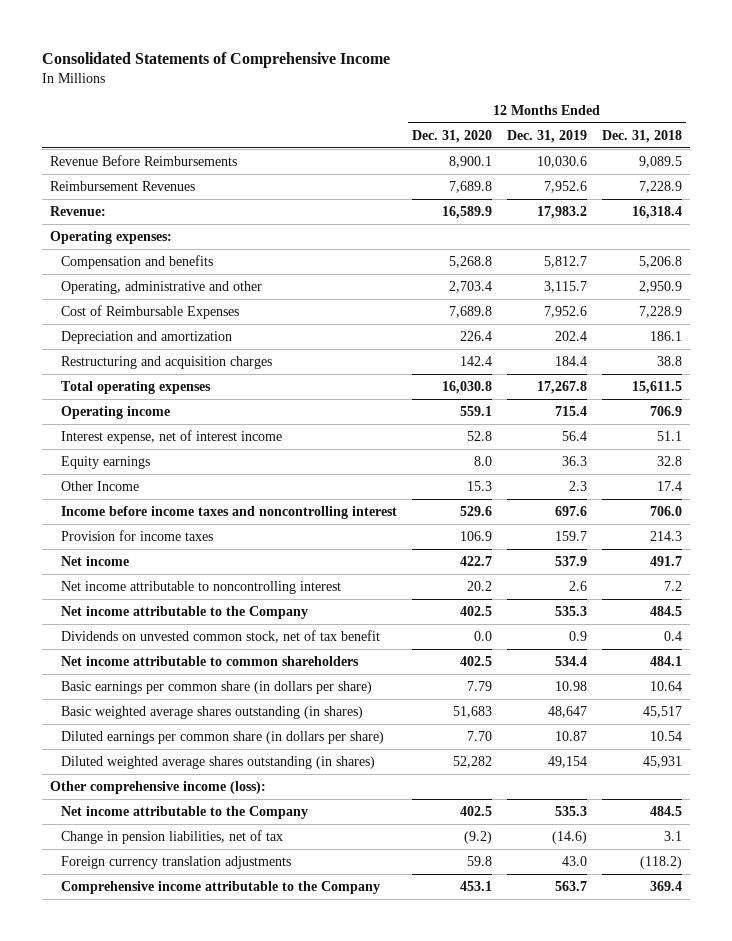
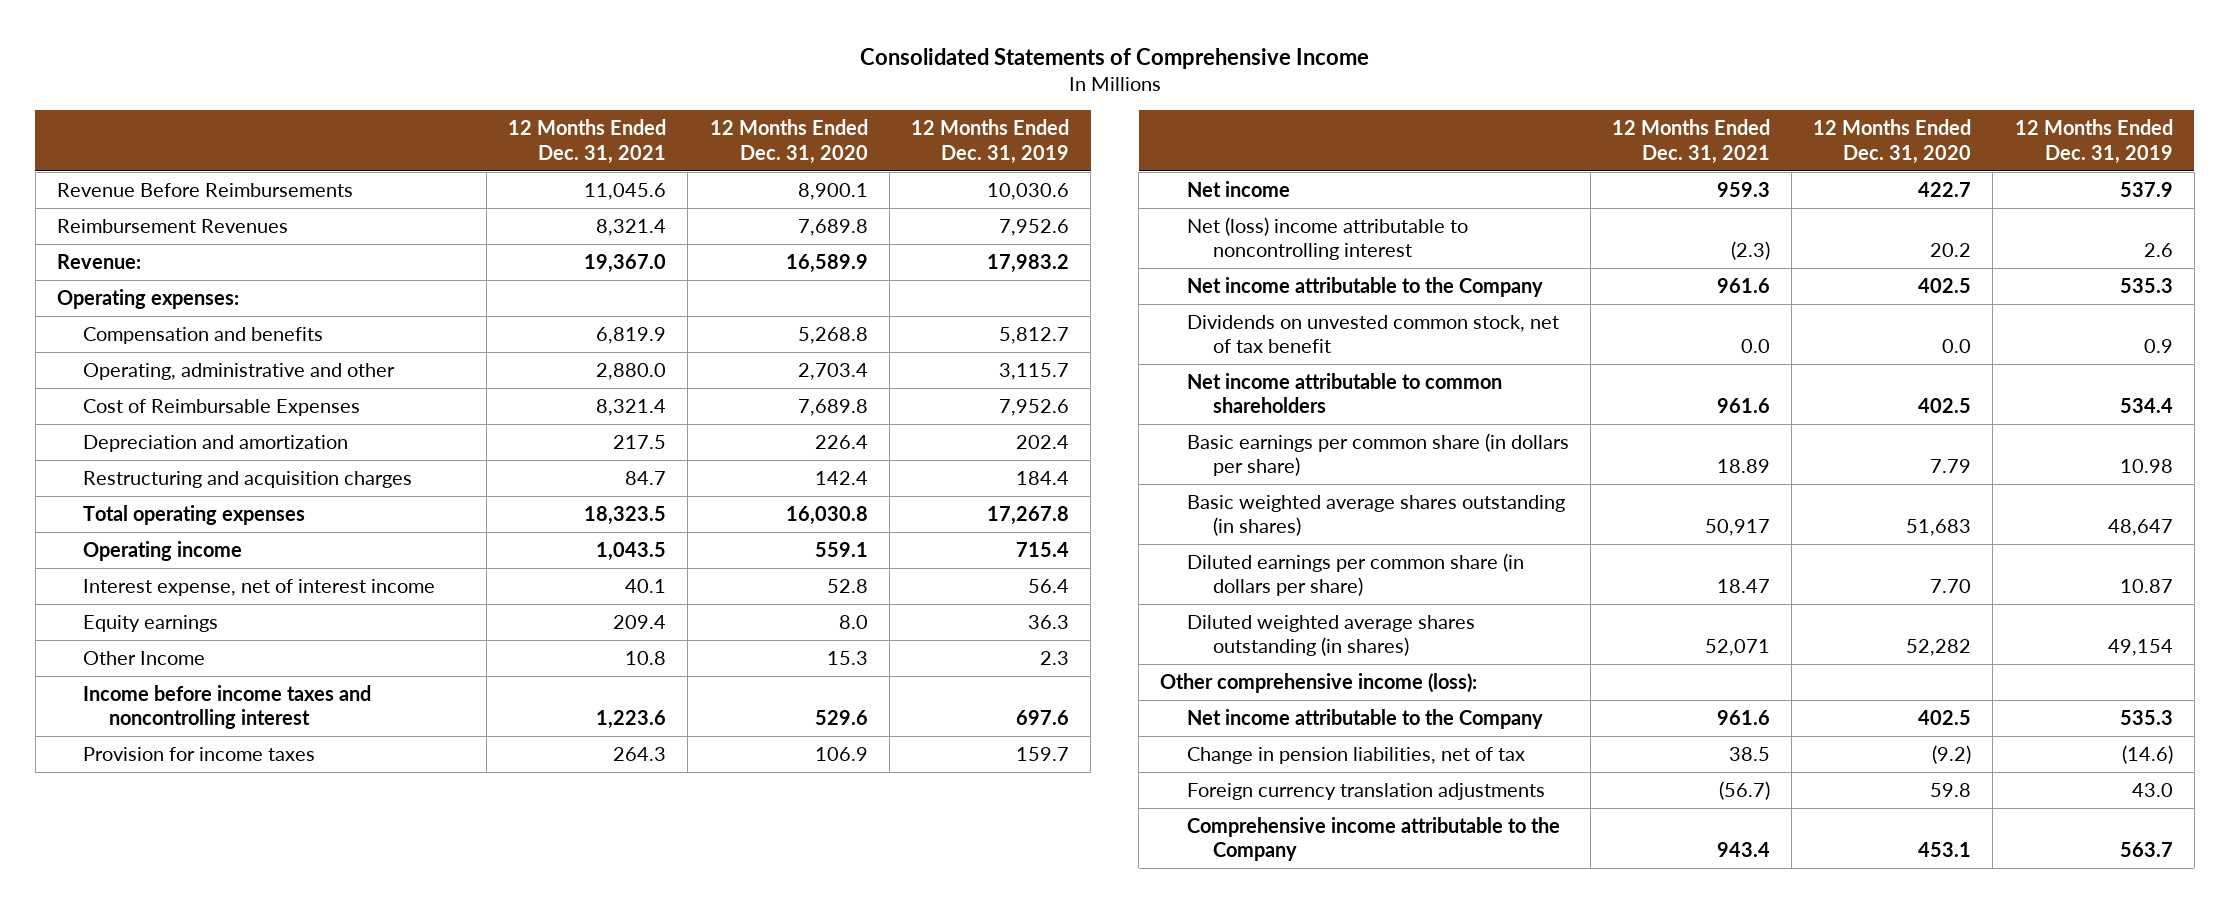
[602,129,683,143] Dec. 31, 2018 -> none
none -> [508,119,667,164] 12 Months Ended Dec. 31, 2021
[60,581,341,595] Net income attributable to noncontrolling interest -> [1186,216,1468,261] Net (loss) income attributable to noncontrolling interest

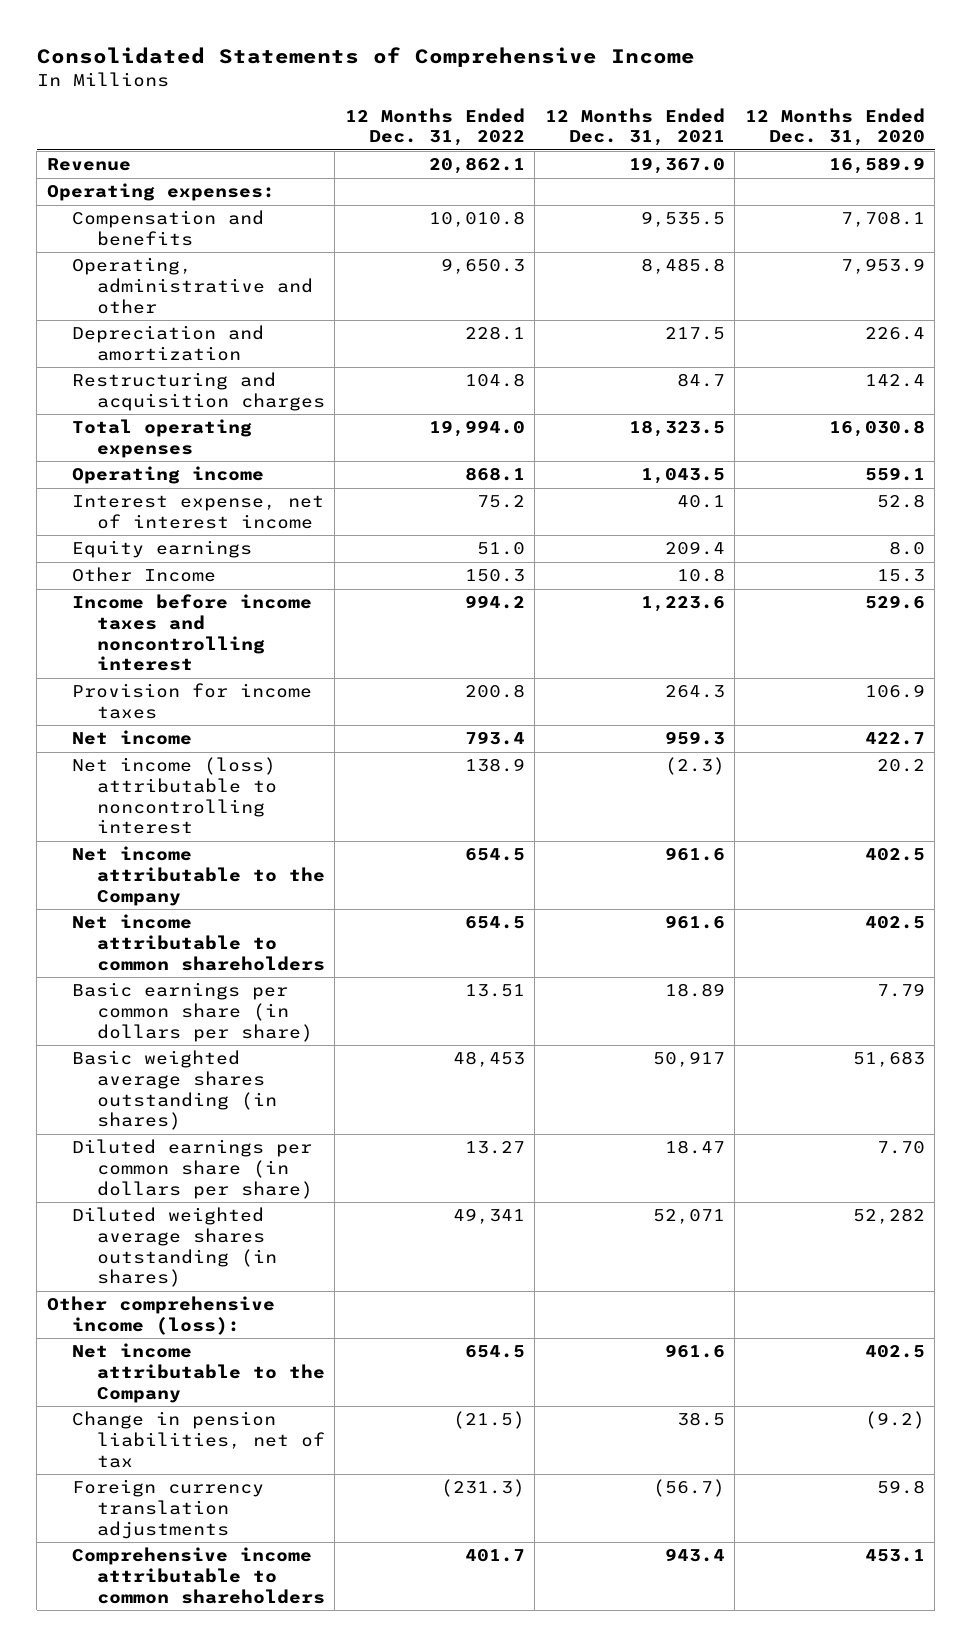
[910,119,1069,164] 12 Months Ended Dec. 31, 2019 -> none
none -> [344,107,525,147] 12 Months Ended Dec. 31, 2022
[56,182,353,197] Revenue Before Reimbursements -> none
[56,218,288,233] Reimbursement Revenues -> none
[56,253,141,269] Revenue: -> [46,158,131,172] Revenue
[82,398,360,416] Cost of Reimbursable Expenses -> none
[596,326,667,344] 6,819.9 -> [640,211,725,228] 9,535.5
[797,326,868,344] 5,268.8 -> [840,211,925,228] 7,708.1
[596,362,667,380] 2,880.0 -> [640,258,725,275] 8,485.8
[797,362,868,380] 2,703.4 -> [840,258,925,275] 7,953.9
[1186,216,1468,261] Net (loss) income attributable to noncontrolling interest -> [71,757,277,835] Net income (loss) attributable to noncontrolling interest
[1186,314,1559,354] Dividends on unvested common stock, net of tax benefit -> none
[1186,816,1560,862] Comprehensive income attributable to the Company -> [71,1547,325,1604] Comprehensive income attributable to common shareholders

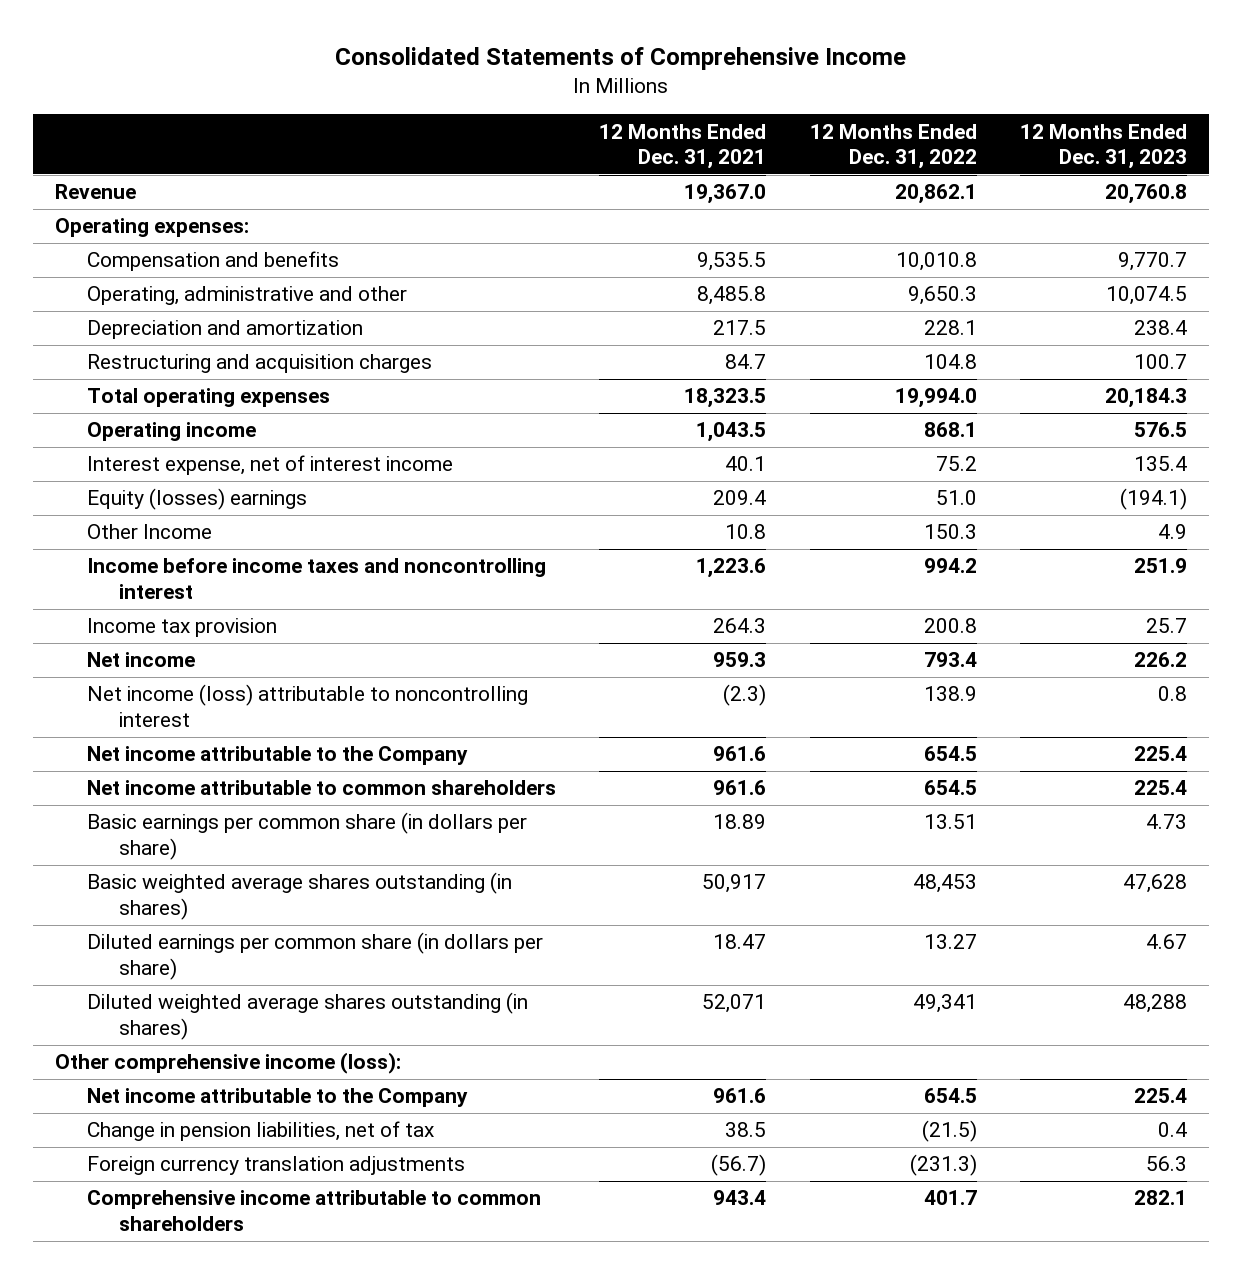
[744,107,925,147] 12 Months Ended Dec. 31, 2020 -> none
none -> [1020,123,1188,170] 12 Months Ended Dec. 31, 2023
[71,540,252,559] Equity earnings -> [86,488,307,511] Equity (losses) earnings
[71,683,312,719] Provision for income taxes -> [86,618,277,638] Income tax provision

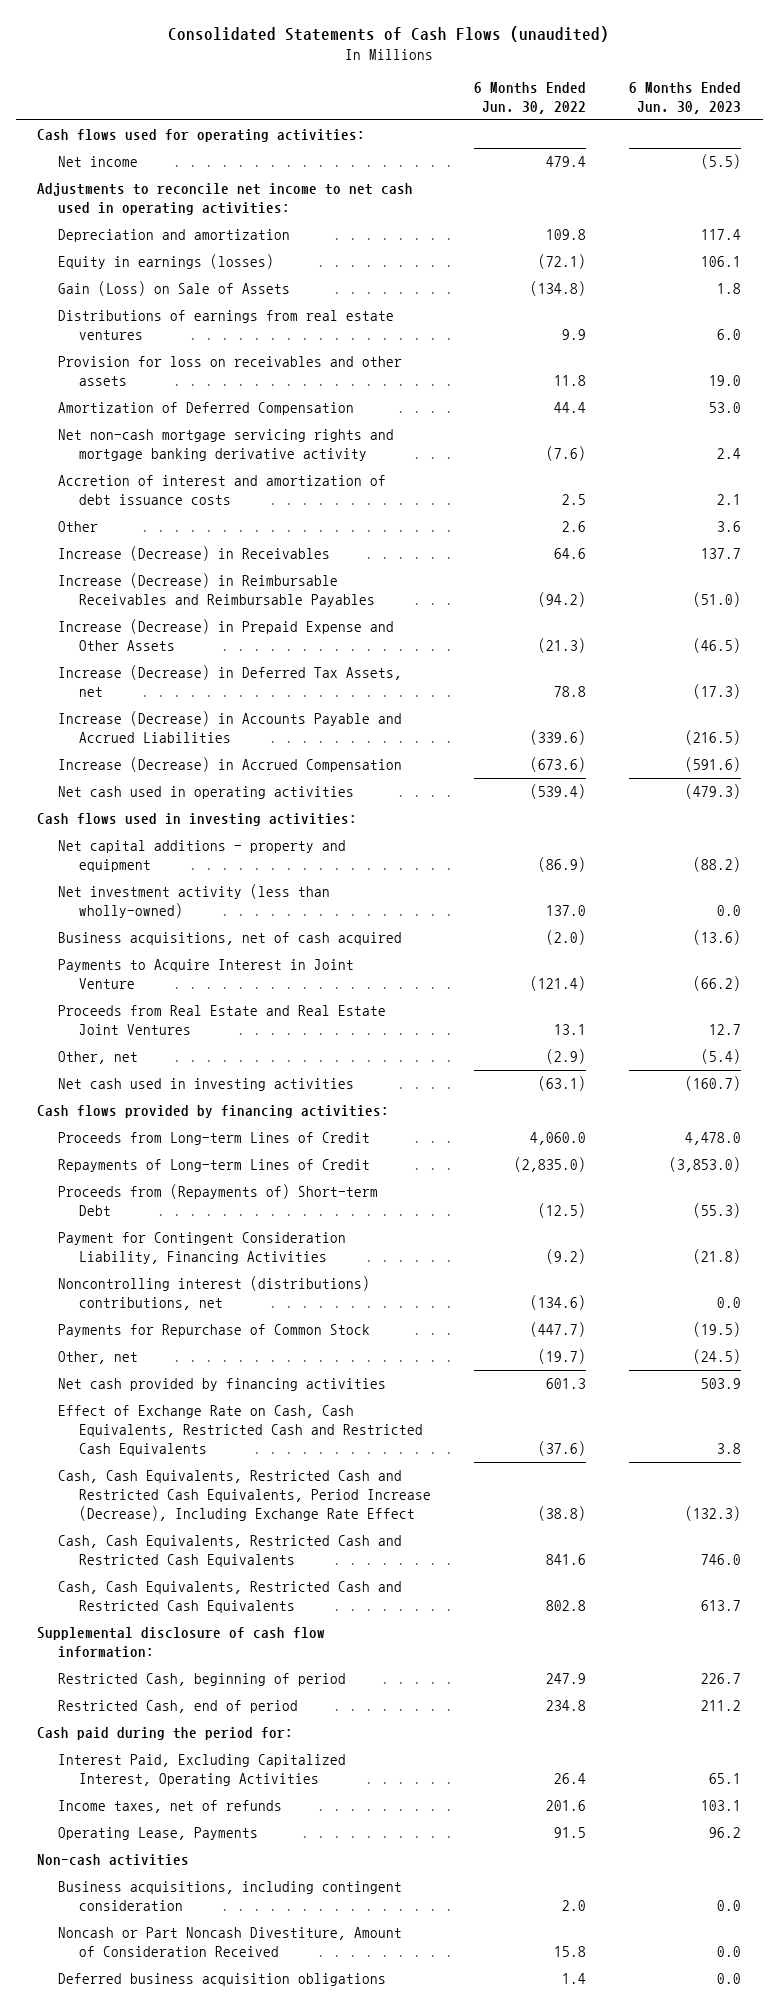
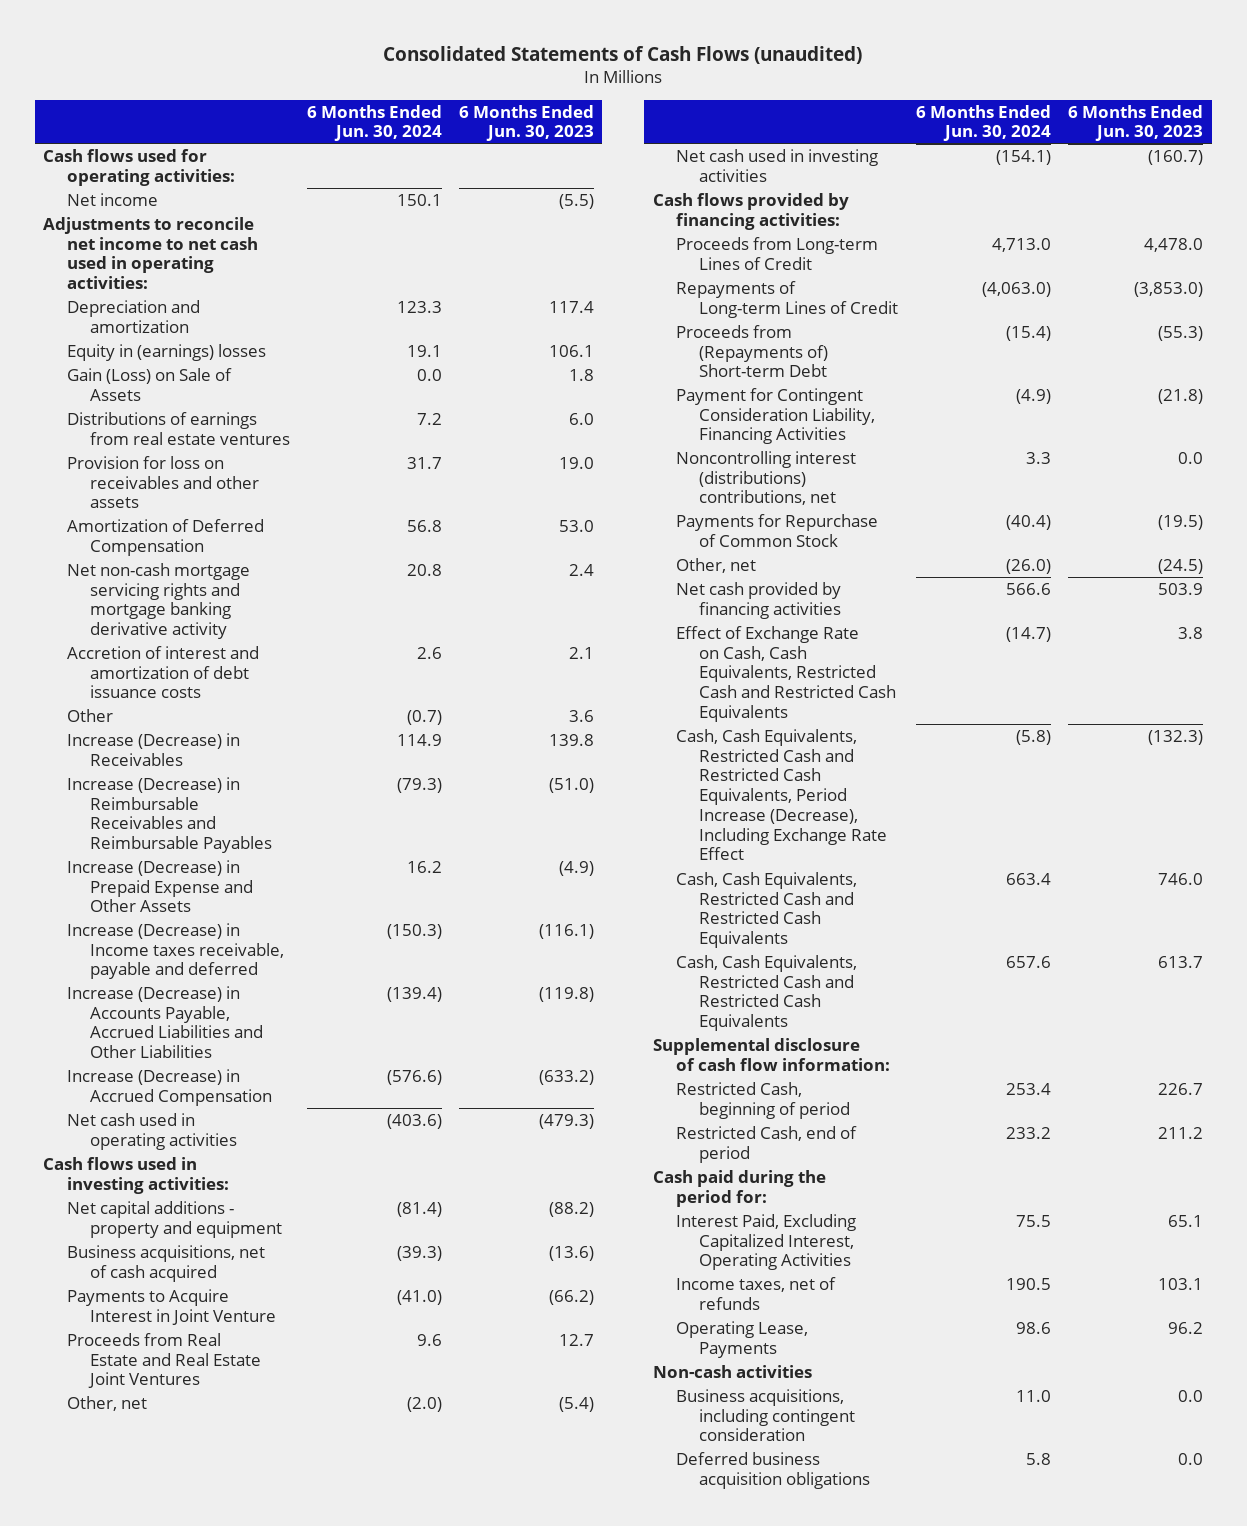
[474,81,587,115] 6 Months Ended Jun. 30, 2022 -> none
none -> [307,104,443,142] 6 Months Ended Jun. 30, 2024
[58,254,275,270] Equity in earnings (losses) -> [66,343,266,361] Equity in (earnings) losses
[701,548,742,560] 137.7 -> [548,733,594,746] 139.8
[693,638,742,654] (46.5) -> [558,860,594,876] (4.9)
[58,665,403,698] Increase (Decrease) in Deferred Tax Assets, net -> [66,922,285,980] Increase (Decrease) in Income taxes receivable, payable and deferred
[693,684,742,700] (17.3) -> [538,923,594,939] (116.1)
[58,711,403,744] Increase (Decrease) in Accounts Payable and Accrued Liabilities -> [66,985,264,1059] Increase (Decrease) in Accounts Payable, Accrued Liabilities and Other Liabilities
[685,730,742,746] (216.5) -> [538,986,594,1002] (119.8)
[685,757,742,773] (591.6) -> [538,1069,594,1085] (633.2)
[58,884,331,919] Net investment activity (less than wholly-owned) -> none
[58,1927,403,1958] Noncash or Part Noncash Divestiture, Amount of Consideration Received -> none

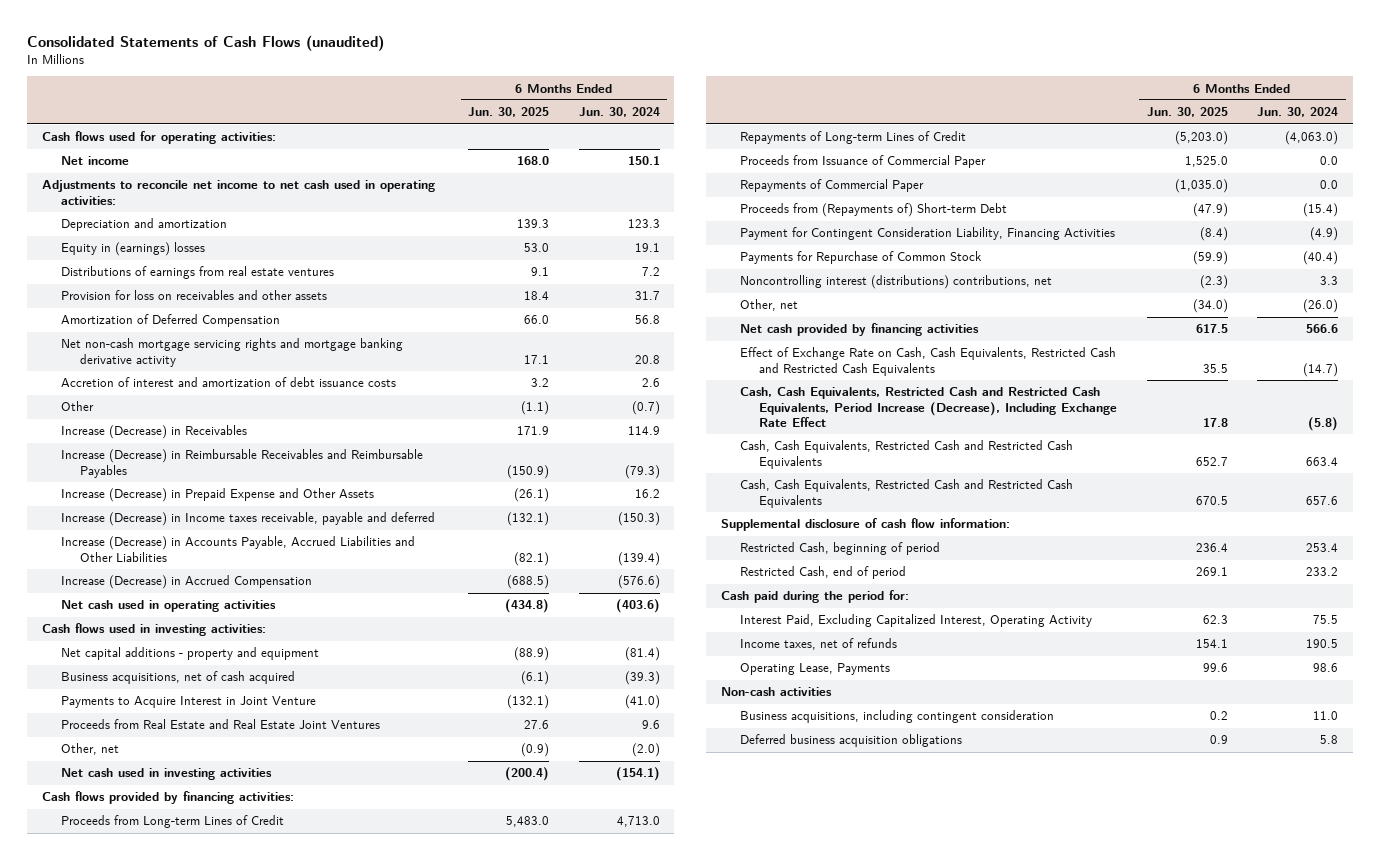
[458,104,594,142] 6 Months Ended Jun. 30, 2023 -> none
none -> [468,107,550,118] Jun. 30, 2025
[66,367,232,401] Gain (Loss) on Sale of Assets -> none
none -> [739,155,986,169] Proceeds from Issuance of Commercial Paper
none -> [739,179,924,193] Repayments of Commercial Paper
[675,450,856,506] Noncontrolling interest (distributions) contributions, net -> [739,275,1052,290] Noncontrolling interest (distributions) contributions, net
[675,1213,856,1271] Interest Paid, Excluding Capitalized Interest, Operating Activities -> [739,614,1092,628] Interest Paid, Excluding Capitalized Interest, Operating Activity

